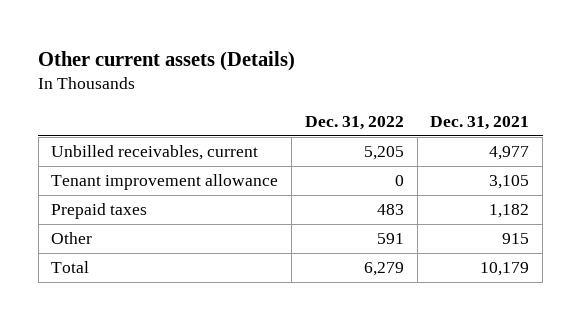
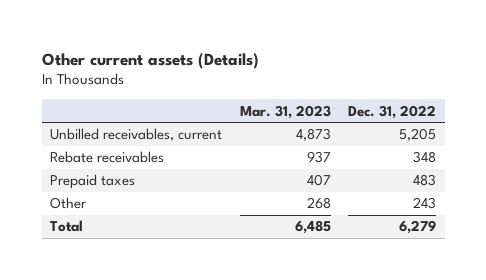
[430,116,530,131] Dec. 31, 2021 -> none
none -> [239,104,331,119] Mar. 31, 2023
[51,174,279,191] Tenant improvement allowance -> none
none -> [50,151,165,164] Rebate receivables
[376,233,404,245] 591 -> [413,197,437,210] 243

